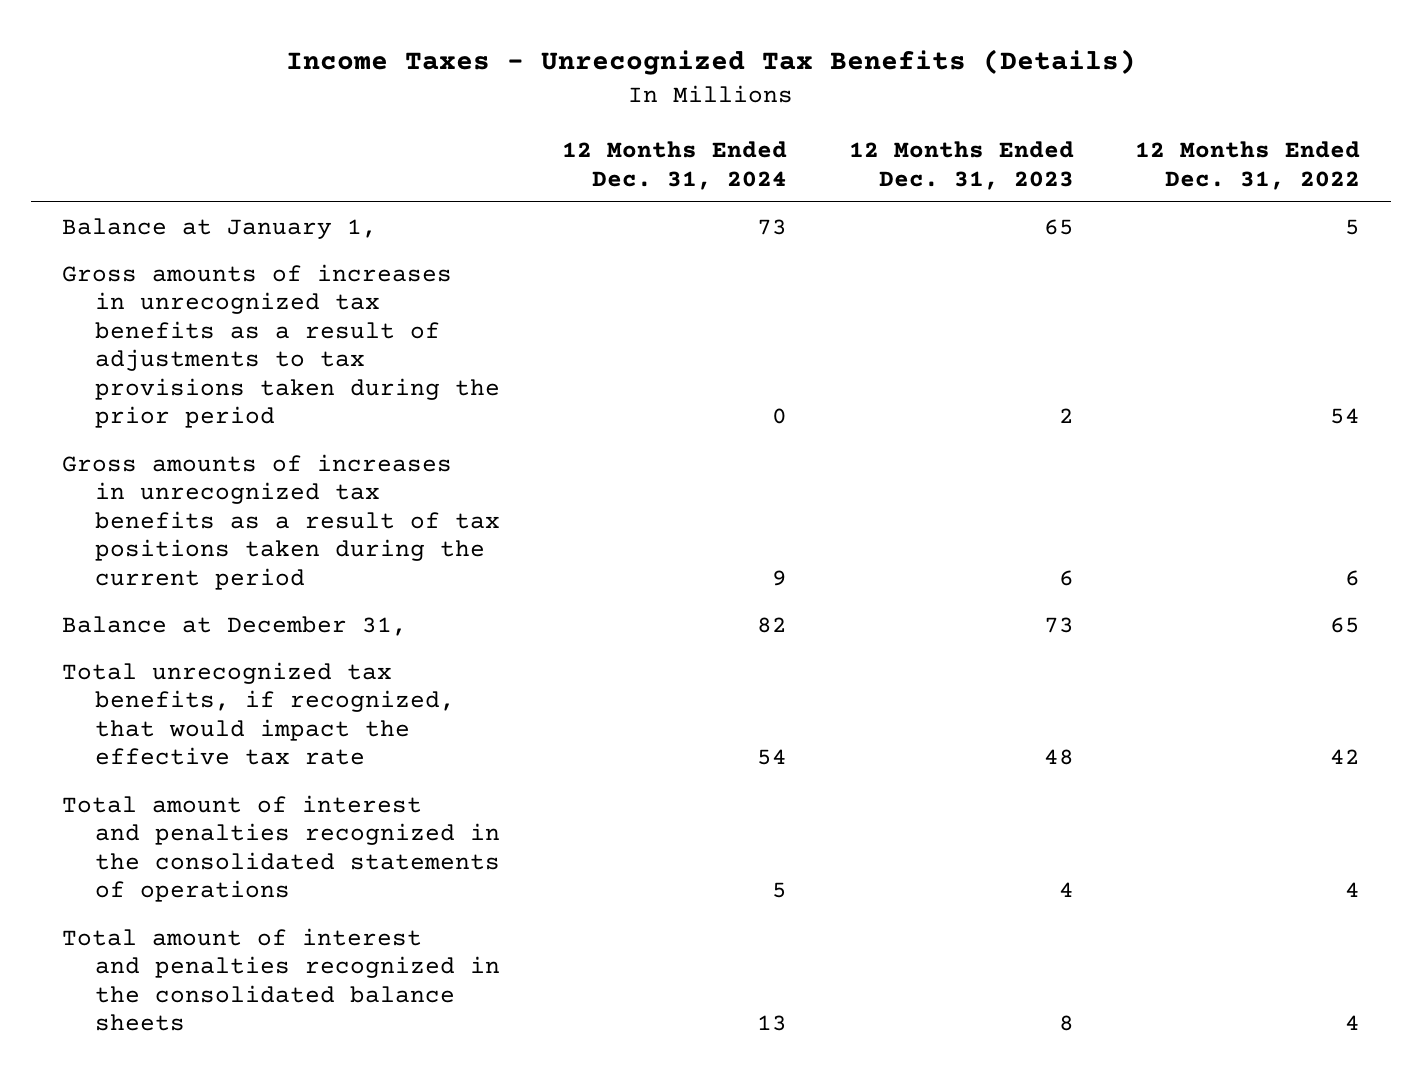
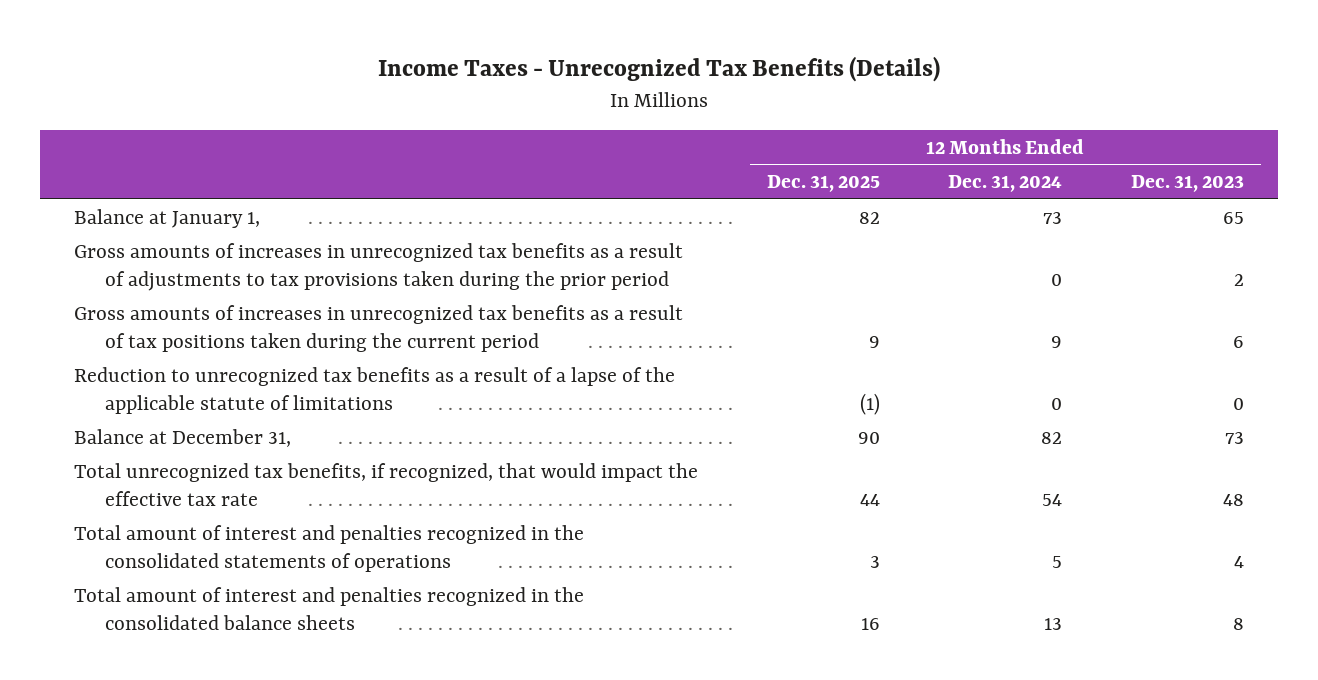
[1135,140,1361,190] 12 Months Ended Dec. 31, 2022 -> none
none -> [766,175,880,193] Dec. 31, 2025
none -> [74,366,676,414] Reduction to unrecognized tax benefits as a result of a lapse of the applicable statute of limitations

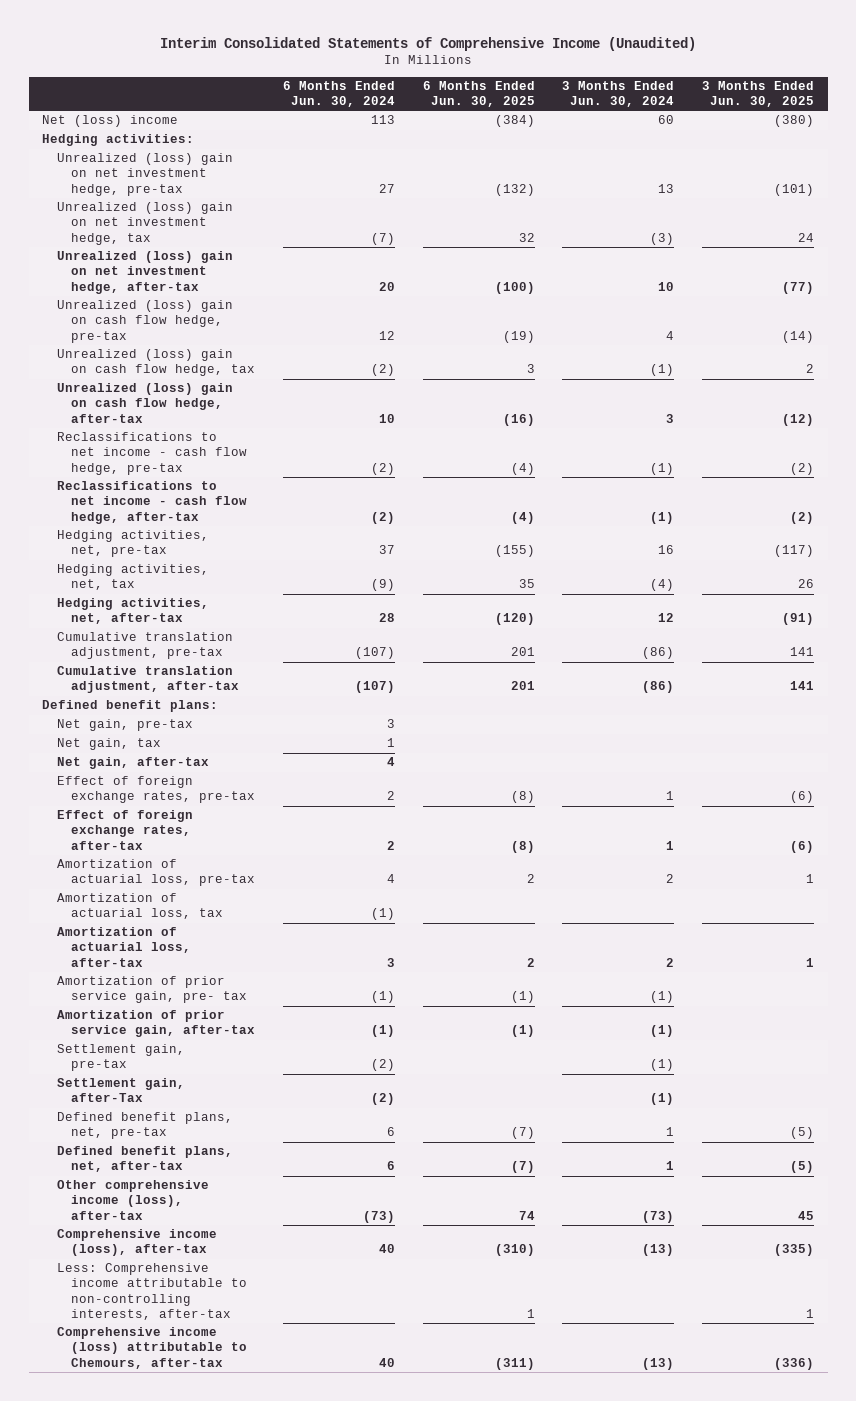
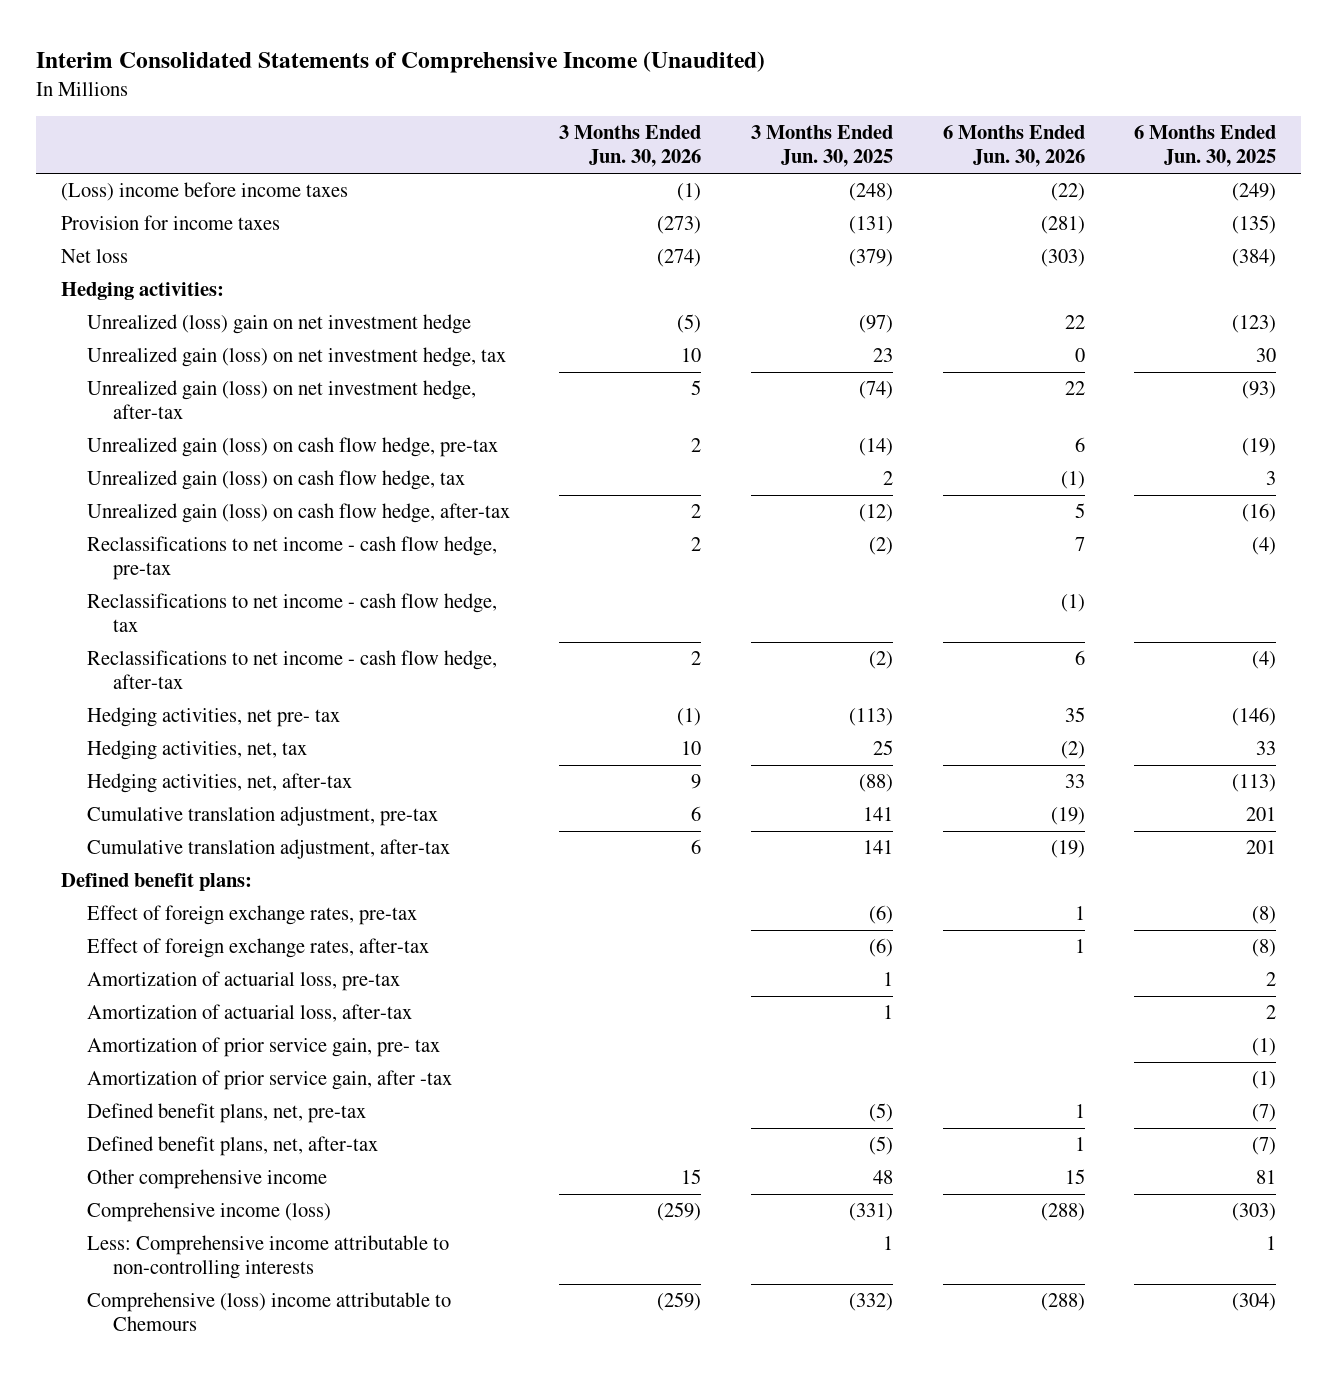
[282,80,395,108] 6 Months Ended Jun. 30, 2024 -> none
[562,80,675,108] 3 Months Ended Jun. 30, 2024 -> none
none -> [559,125,702,168] 3 Months Ended Jun. 30, 2026
none -> [942,125,1085,168] 6 Months Ended Jun. 30, 2026
none -> [60,182,348,202] (Loss) income before income taxes
none -> [60,215,280,231] Provision for income taxes
[42,115,179,128] Net (loss) income -> [60,249,128,264] Net loss
[773,115,814,128] (380) -> [849,249,894,268] (379)
[56,153,233,196] Unrealized (loss) gain on net investment hedge, pre-tax -> [86,314,471,335] Unrealized (loss) gain on net investment hedge
[494,183,535,196] (132) -> [1232,315,1277,334] (123)
[773,183,814,196] (101) -> [859,315,894,334] (97)
[56,202,233,245] Unrealized (loss) gain on net investment hedge, tax -> [86,347,506,368] Unrealized gain (loss) on net investment hedge, tax
[518,232,535,242] 32 -> [1256,348,1277,363] 30
[797,232,814,242] 24 -> [873,348,894,363] 23
[56,251,233,294] Unrealized (loss) gain on net investment hedge, after-tax -> [86,380,476,420] Unrealized gain (loss) on net investment hedge, after-tax
[494,281,535,294] (100) -> [1242,381,1277,400] (93)
[781,281,814,294] (77) -> [859,381,894,400] (74)
[56,300,233,343] Unrealized (loss) gain on cash flow hedge, pre-tax -> [86,437,498,458] Unrealized gain (loss) on cash flow hedge, pre-tax
[56,349,256,377] Unrealized (loss) gain on cash flow hedge, tax -> [86,470,465,491] Unrealized gain (loss) on cash flow hedge, tax
[56,383,233,423] Unrealized (loss) gain on cash flow hedge, after-tax -> [86,503,510,524] Unrealized gain (loss) on cash flow hedge, after-tax
none -> [86,593,497,633] Reclassifications to net income - cash flow hedge, tax
[56,530,209,558] Hedging activities, net, pre-tax -> [86,707,340,728] Hedging activities, net pre- tax
[494,545,535,558] (155) -> [1232,707,1277,727] (146)
[773,545,814,558] (117) -> [849,708,894,727] (113)
[518,579,535,589] 35 -> [1256,741,1277,756] 33
[797,579,814,589] 26 -> [873,740,894,756] 25
[494,613,535,626] (120) -> [1232,774,1277,793] (113)
[781,613,814,626] (91) -> [859,774,894,793] (88)
[56,719,193,732] Net gain, pre-tax -> none
[56,738,161,751] Net gain, tax -> none
[56,757,209,770] Net gain, after-tax -> none
[56,893,224,920] Amortization of actuarial loss, tax -> none
[56,1044,185,1072] Settlement gain, pre-tax -> none
[56,1078,185,1103] Settlement gain, after-Tax -> none
[56,1010,256,1038] Amortization of prior service gain, after-tax -> [86,1070,452,1091] Amortization of prior service gain, after -tax
[56,1180,209,1220] Other comprehensive income (loss), after-tax -> [86,1169,327,1190] Other comprehensive income
[518,1210,535,1220] 74 -> [1256,1170,1277,1185] 81
[797,1210,814,1220] 45 -> [873,1170,894,1185] 48
[56,1229,217,1257] Comprehensive income (loss), after-tax -> [86,1202,331,1223] Comprehensive income (loss)
[494,1244,535,1257] (310) -> [1232,1203,1277,1222] (303)
[773,1244,814,1257] (335) -> [849,1203,894,1222] (331)
[56,1263,248,1320] Less: Comprehensive income attributable to non-controlling interests, after-tax -> [86,1235,449,1280] Less: Comprehensive income attributable to non-controlling interests
[56,1327,248,1369] Comprehensive income (loss) attributable to Chemours, after-tax -> [86,1292,451,1332] Comprehensive (loss) income attributable to Chemours
[494,1357,535,1370] (311) -> [1232,1293,1277,1312] (304)
[773,1357,814,1370] (336) -> [849,1293,894,1312] (332)

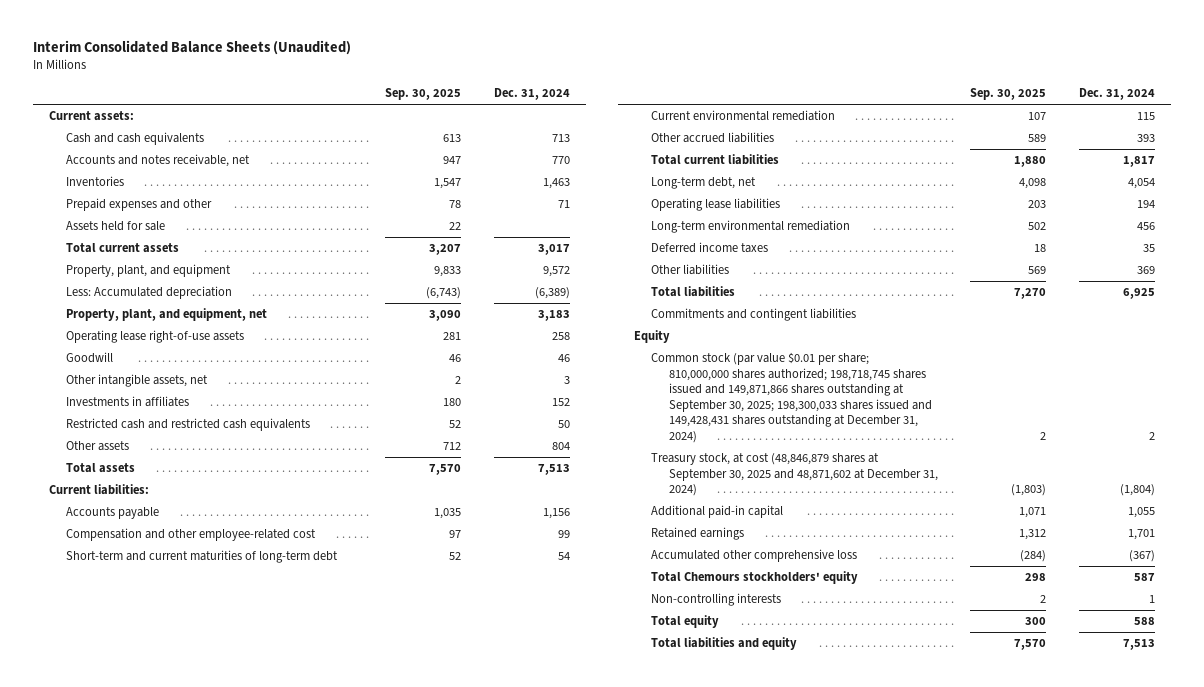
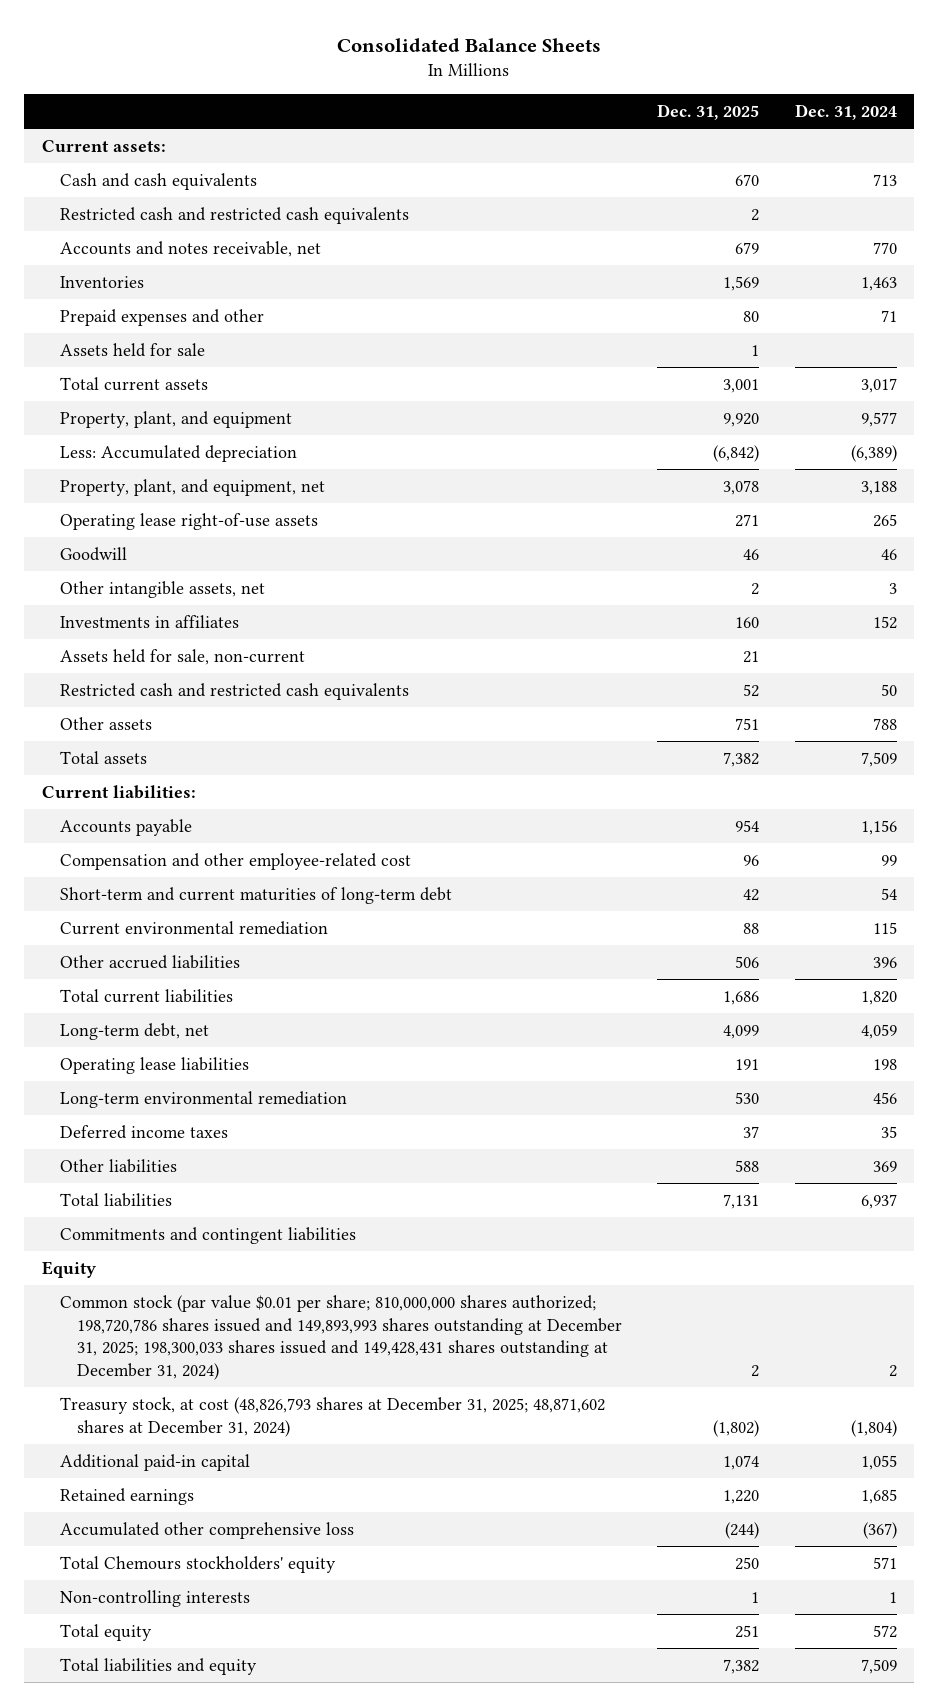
[32,40,351,56] Interim Consolidated Balance Sheets (Unaudited) -> [337,38,602,53] Consolidated Balance Sheets
[385,88,462,101] Sep. 30, 2025 -> none
none -> [657,104,760,121] Dec. 31, 2025
none -> [59,206,409,224] Restricted cash and restricted cash equivalents
[542,266,570,278] 9,572 -> [860,411,897,427] 9,577
[537,310,570,322] 3,183 -> [860,480,897,495] 3,188
[551,332,570,341] 258 -> [872,513,897,527] 265
none -> [59,648,305,665] Assets held for sale, non-current
[551,442,570,451] 804 -> [872,717,897,730] 788
[537,464,570,476] 7,513 -> [860,751,897,767] 7,509
[1136,134,1155,143] 393 -> [872,956,897,968] 396
[1122,156,1155,168] 1,817 -> [860,990,897,1005] 1,820
[1127,178,1155,190] 4,054 -> [860,1023,897,1039] 4,059
[1136,200,1155,209] 194 -> [872,1058,897,1070] 198
[1122,288,1155,300] 6,925 -> [860,1193,897,1209] 6,937
[651,352,932,443] Common stock (par value $0.01 per share; 810,000,000 shares authorized; 198,718,745 shares issued and 149,871,866 shares outstanding at September 30, 2025; 198,300,033 shares issued and 149,428,431 shares outstanding at December 31, 2024) -> [59,1294,623,1380] Common stock (par value $0.01 per share; 810,000,000 shares authorized; 198,720,786 shares issued and 149,893,993 shares outstanding at December 31, 2025; 198,300,033 shares issued and 149,428,431 shares outstanding at December 31, 2024)
[651,453,938,497] Treasury stock, at cost (48,846,879 shares at September 30, 2025 and 48,871,602 at December 31, 2024) -> [59,1396,605,1437] Treasury stock, at cost (48,826,793 shares at December 31, 2025; 48,871,602 shares at December 31, 2024)
[1127,529,1155,541] 1,701 -> [860,1488,897,1504] 1,685
[1133,573,1155,582] 587 -> [872,1556,897,1569] 571
[1133,617,1155,626] 588 -> [872,1624,897,1638] 572
[1122,639,1155,651] 7,513 -> [860,1658,897,1674] 7,509

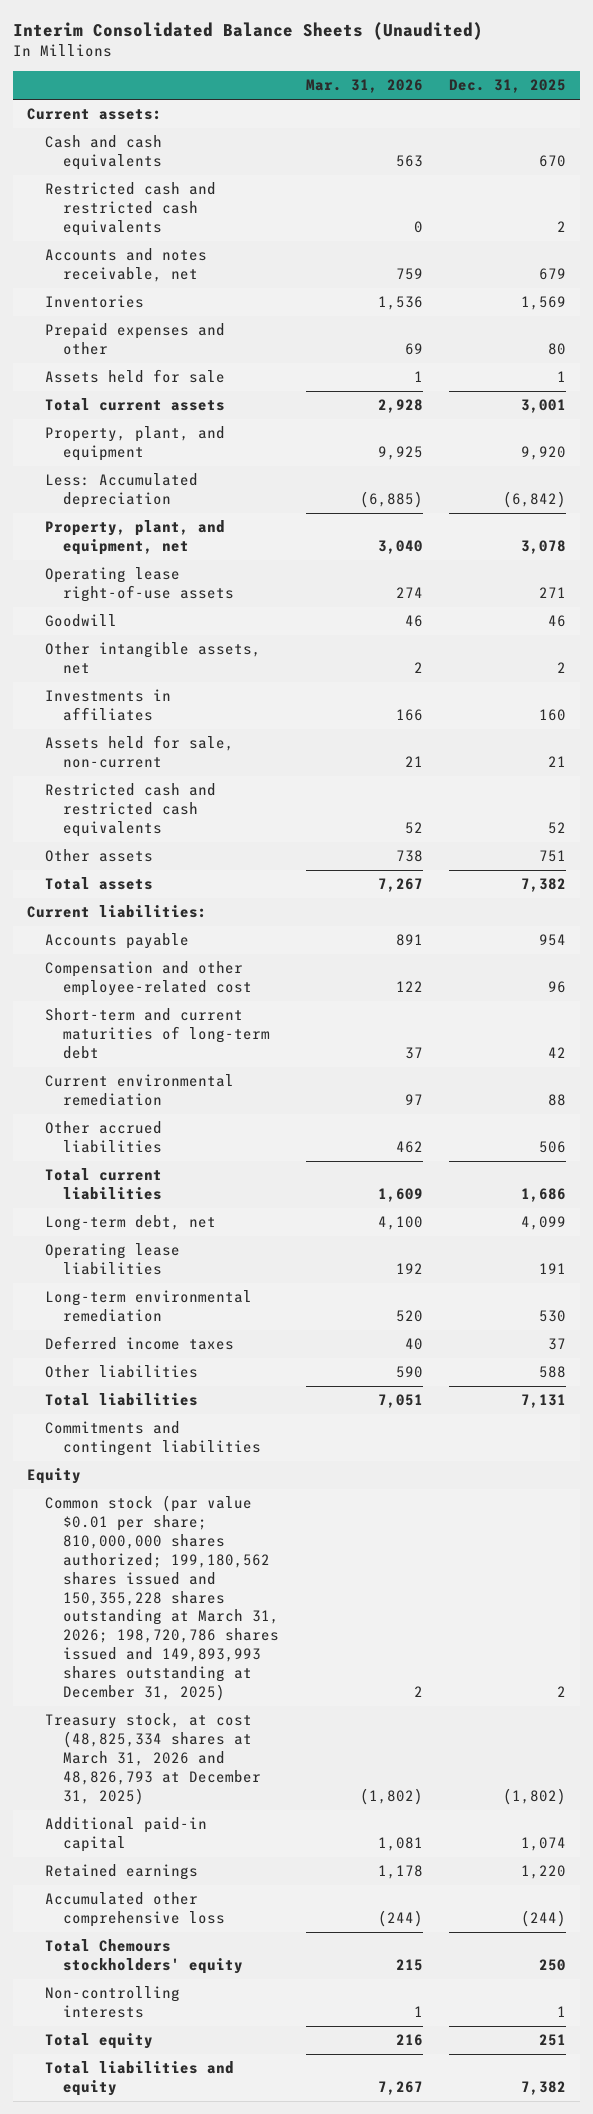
[337,38,602,53] Consolidated Balance Sheets -> [13,22,484,41] Interim Consolidated Balance Sheets (Unaudited)
[794,104,897,121] Dec. 31, 2024 -> none
none -> [305,79,423,94] Mar. 31, 2026
[59,1294,623,1380] Common stock (par value $0.01 per share; 810,000,000 shares authorized; 198,720,786 shares issued and 149,893,993 shares outstanding at December 31, 2025; 198,300,033 shares issued and 149,428,431 shares outstanding at December 31, 2024) -> [44,1495,280,1701] Common stock (par value $0.01 per share; 810,000,000 shares authorized; 199,180,562 shares issued and 150,355,228 shares outstanding at March 31, 2026; 198,720,786 shares issued and 149,893,993 shares outstanding at December 31, 2025)
[59,1396,605,1437] Treasury stock, at cost (48,826,793 shares at December 31, 2025; 48,871,602 shares at December 31, 2024) -> [44,1713,262,1805] Treasury stock, at cost (48,825,334 shares at March 31, 2026 and 48,826,793 at December 31, 2025)

